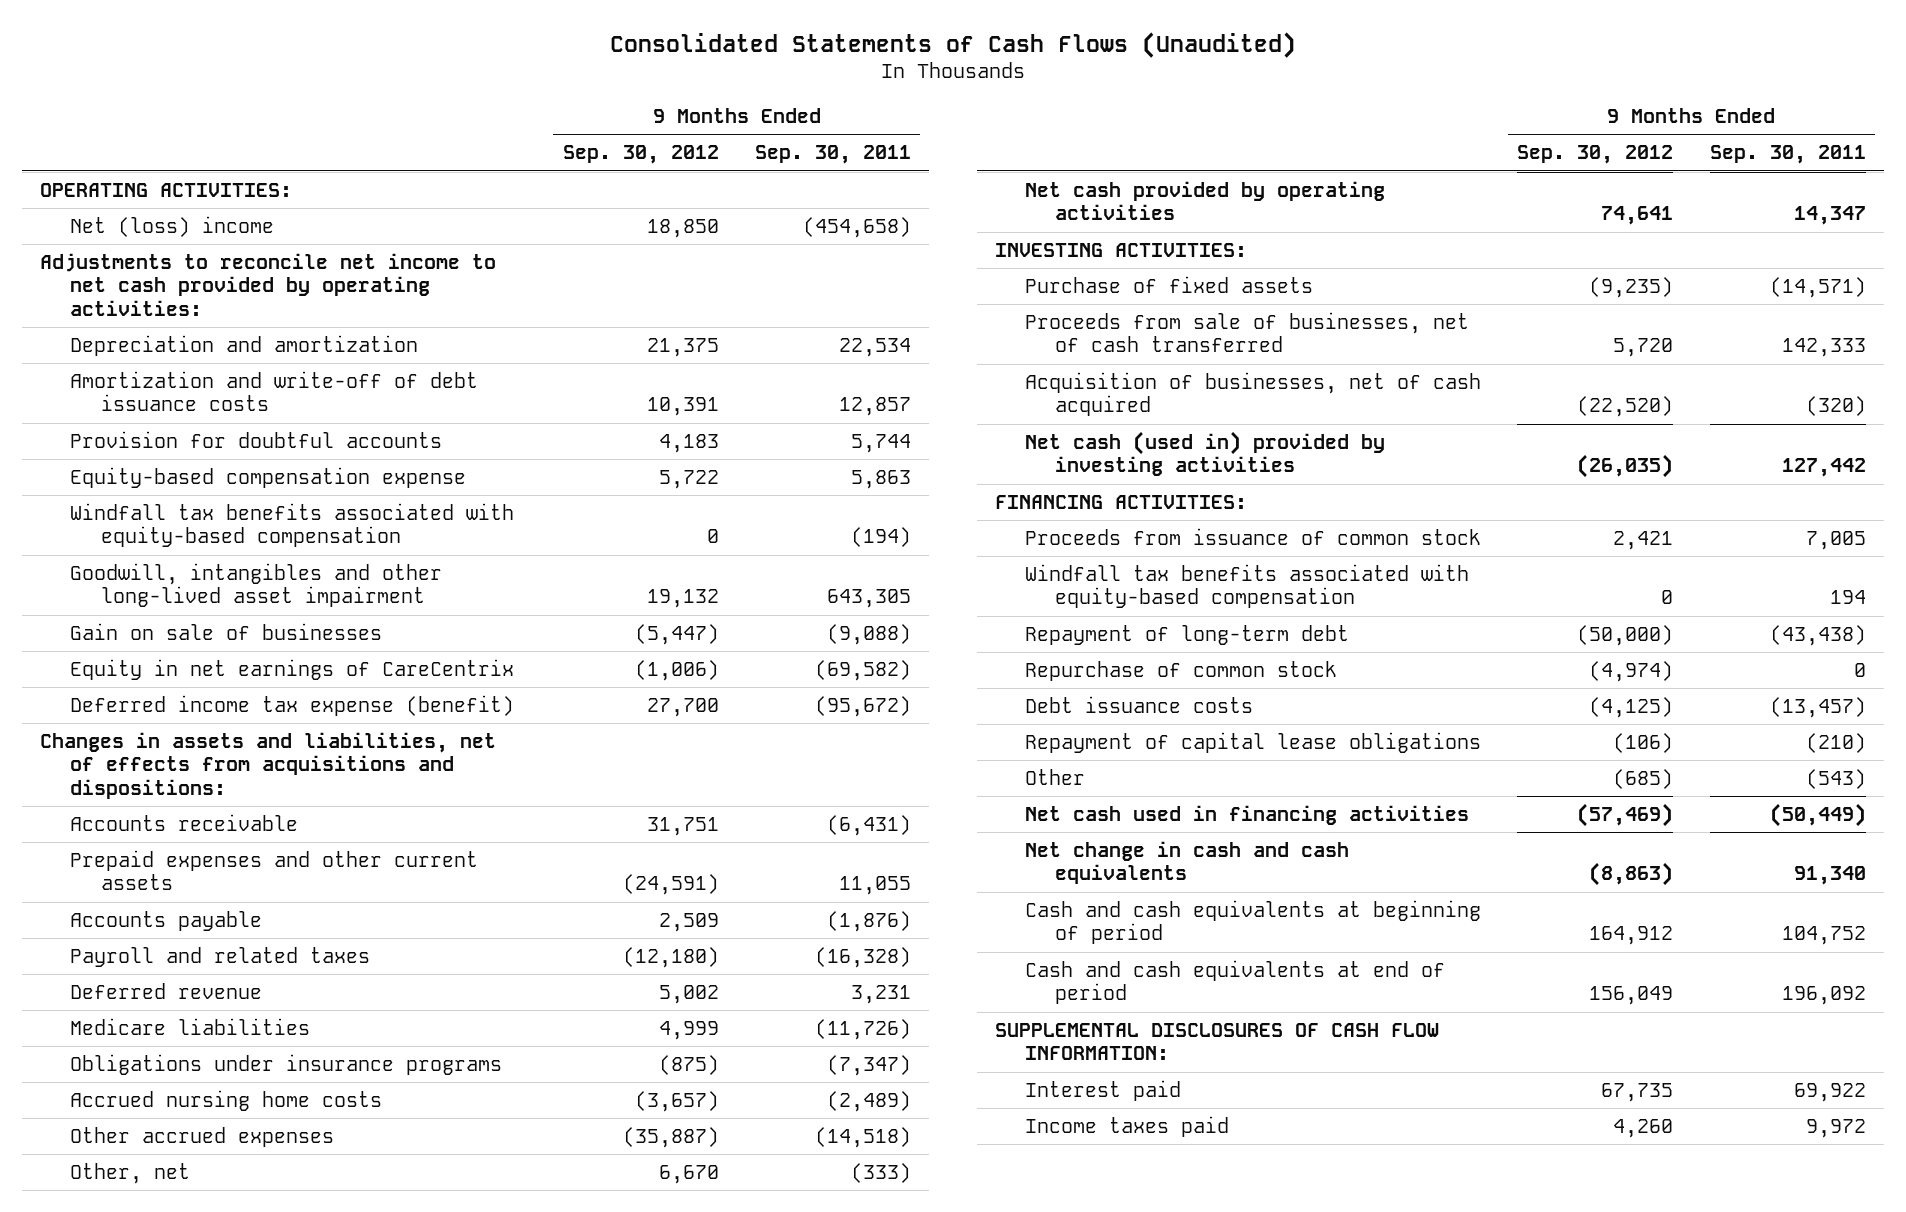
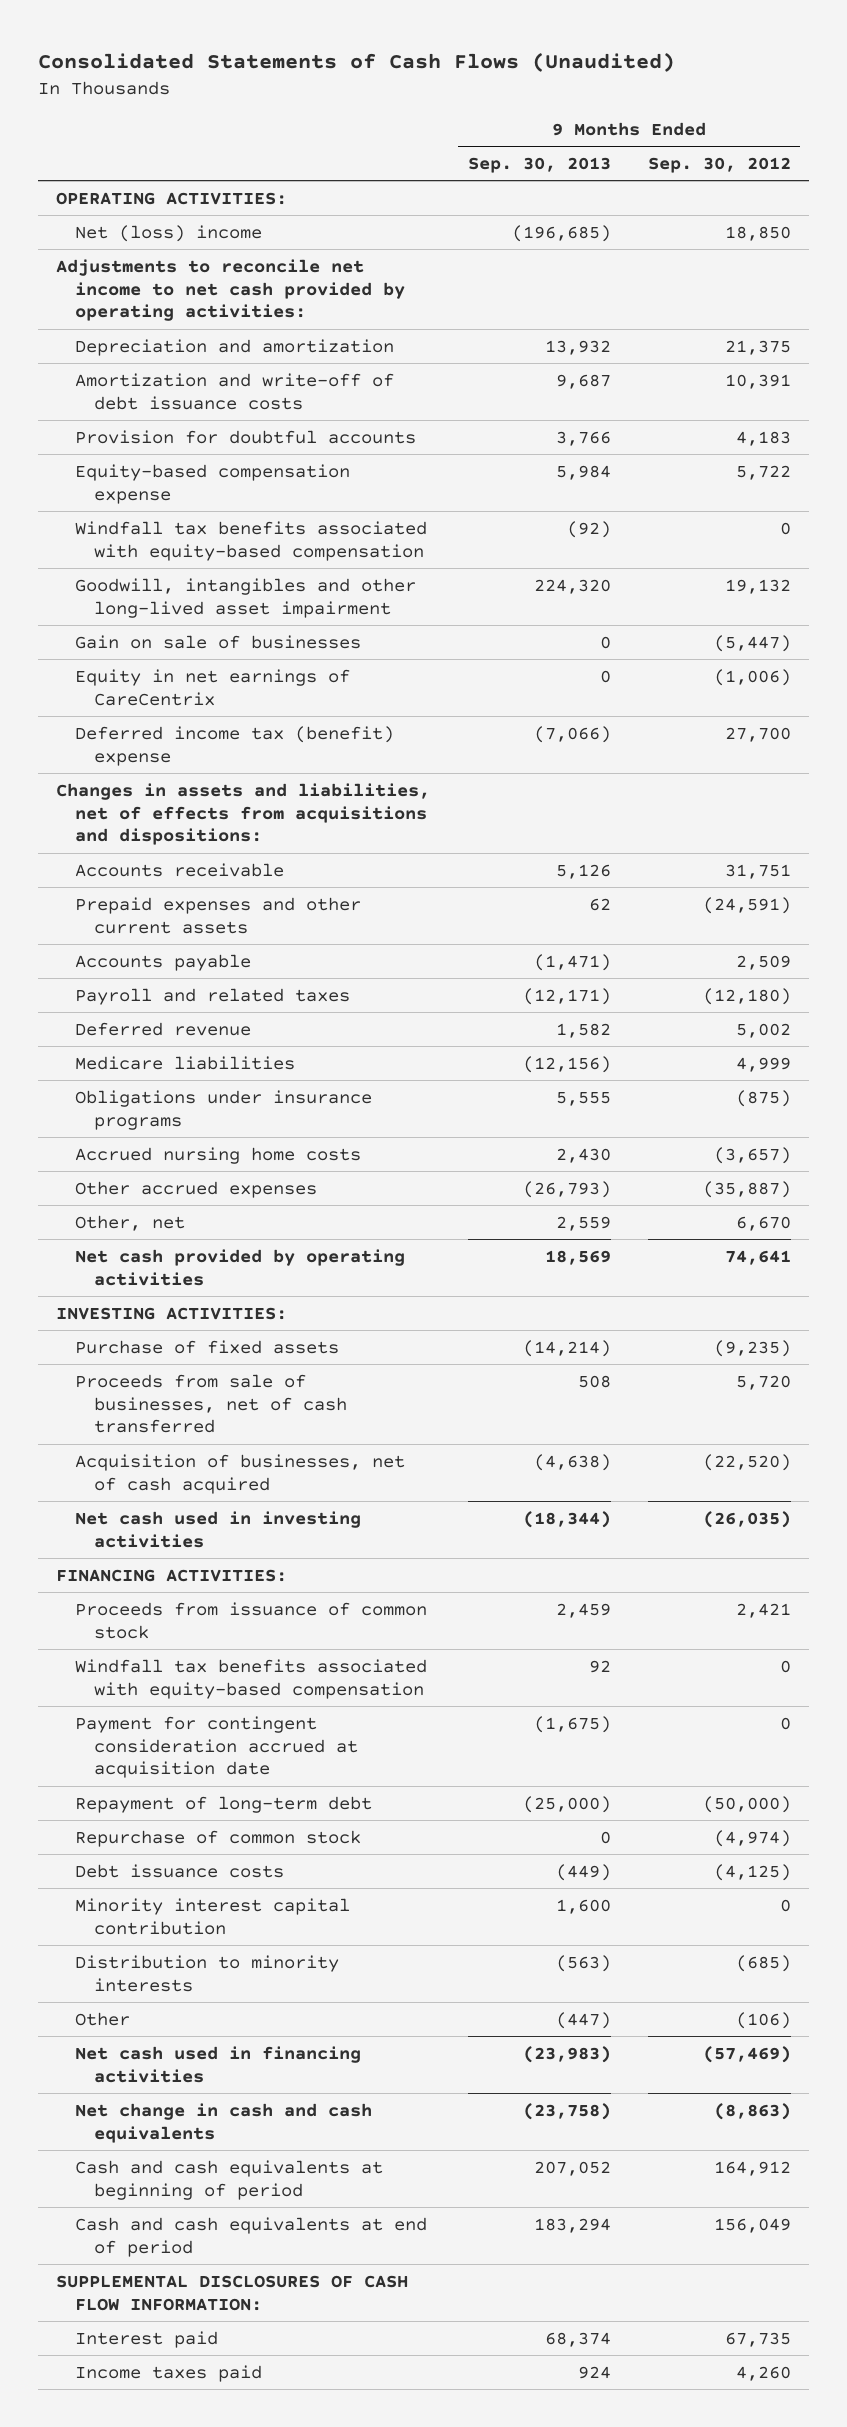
[754,145,911,165] Sep. 30, 2011 -> none
none -> [467,157,611,174] Sep. 30, 2013
[70,695,515,717] Deferred income tax expense (benefit) -> [75,725,395,766] Deferred income tax (benefit) expense
[1025,431,1386,477] Net cash (used in) provided by investing activities -> [75,1510,362,1548] Net cash used in investing activities
none -> [75,1715,358,1779] Payment for contingent consideration accrued at acquisition date
[1025,732,1482,754] Repayment of capital lease obligations -> none
none -> [75,1897,351,1935] Minority interest capital contribution
none -> [75,1954,340,1992] Distribution to minority interests
[1613,769,1674,790] (685) -> [735,2011,791,2029] (106)

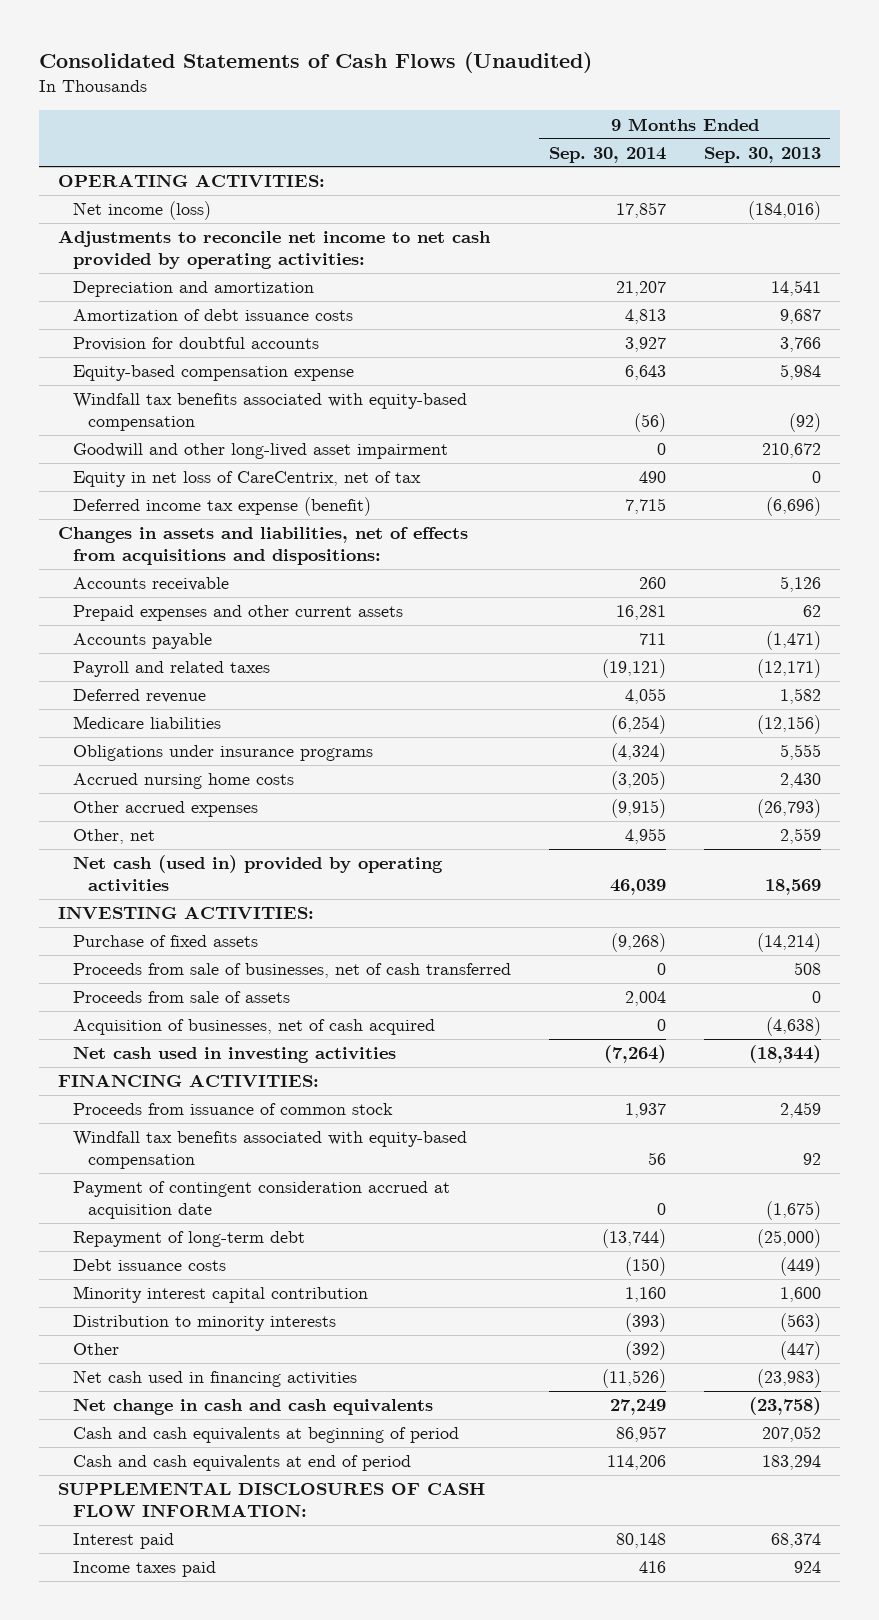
[647,157,791,174] Sep. 30, 2012 -> none
none -> [548,146,666,163] Sep. 30, 2014
[75,224,263,242] Net (loss) income -> [72,201,211,221] Net income (loss)
[511,224,611,242] (196,685) -> [747,201,821,221] (184,016)
[544,339,611,355] 13,932 -> [770,280,821,297] 14,541
[75,372,395,410] Amortization and write-off of debt issuance costs -> [72,309,353,322] Amortization of debt issuance costs
[75,634,362,649] Gain on sale of businesses -> none
[75,577,417,618] Goodwill, intangibles and other long-lived asset impairment -> [72,443,448,460] Goodwill and other long-lived asset impairment
[533,578,611,594] 224,320 -> [761,443,821,459] 210,672
[75,668,351,706] Equity in net earnings of CareCentrix -> [72,471,421,488] Equity in net loss of CareCentrix, net of tax
[75,725,395,766] Deferred income tax (benefit) expense -> [72,497,371,517] Deferred income tax expense (benefit)
[533,725,611,743] (7,066) -> [765,497,821,517] (6,696)
[75,1248,406,1286] Net cash provided by operating activities -> [72,855,443,893] Net cash (used in) provided by operating activities
none -> [72,991,290,1004] Proceeds from sale of assets
[75,1715,358,1779] Payment for contingent consideration accrued at acquisition date -> [72,1181,450,1220] Payment of contingent consideration accrued at acquisition date
[75,1829,362,1847] Repurchase of common stock -> none

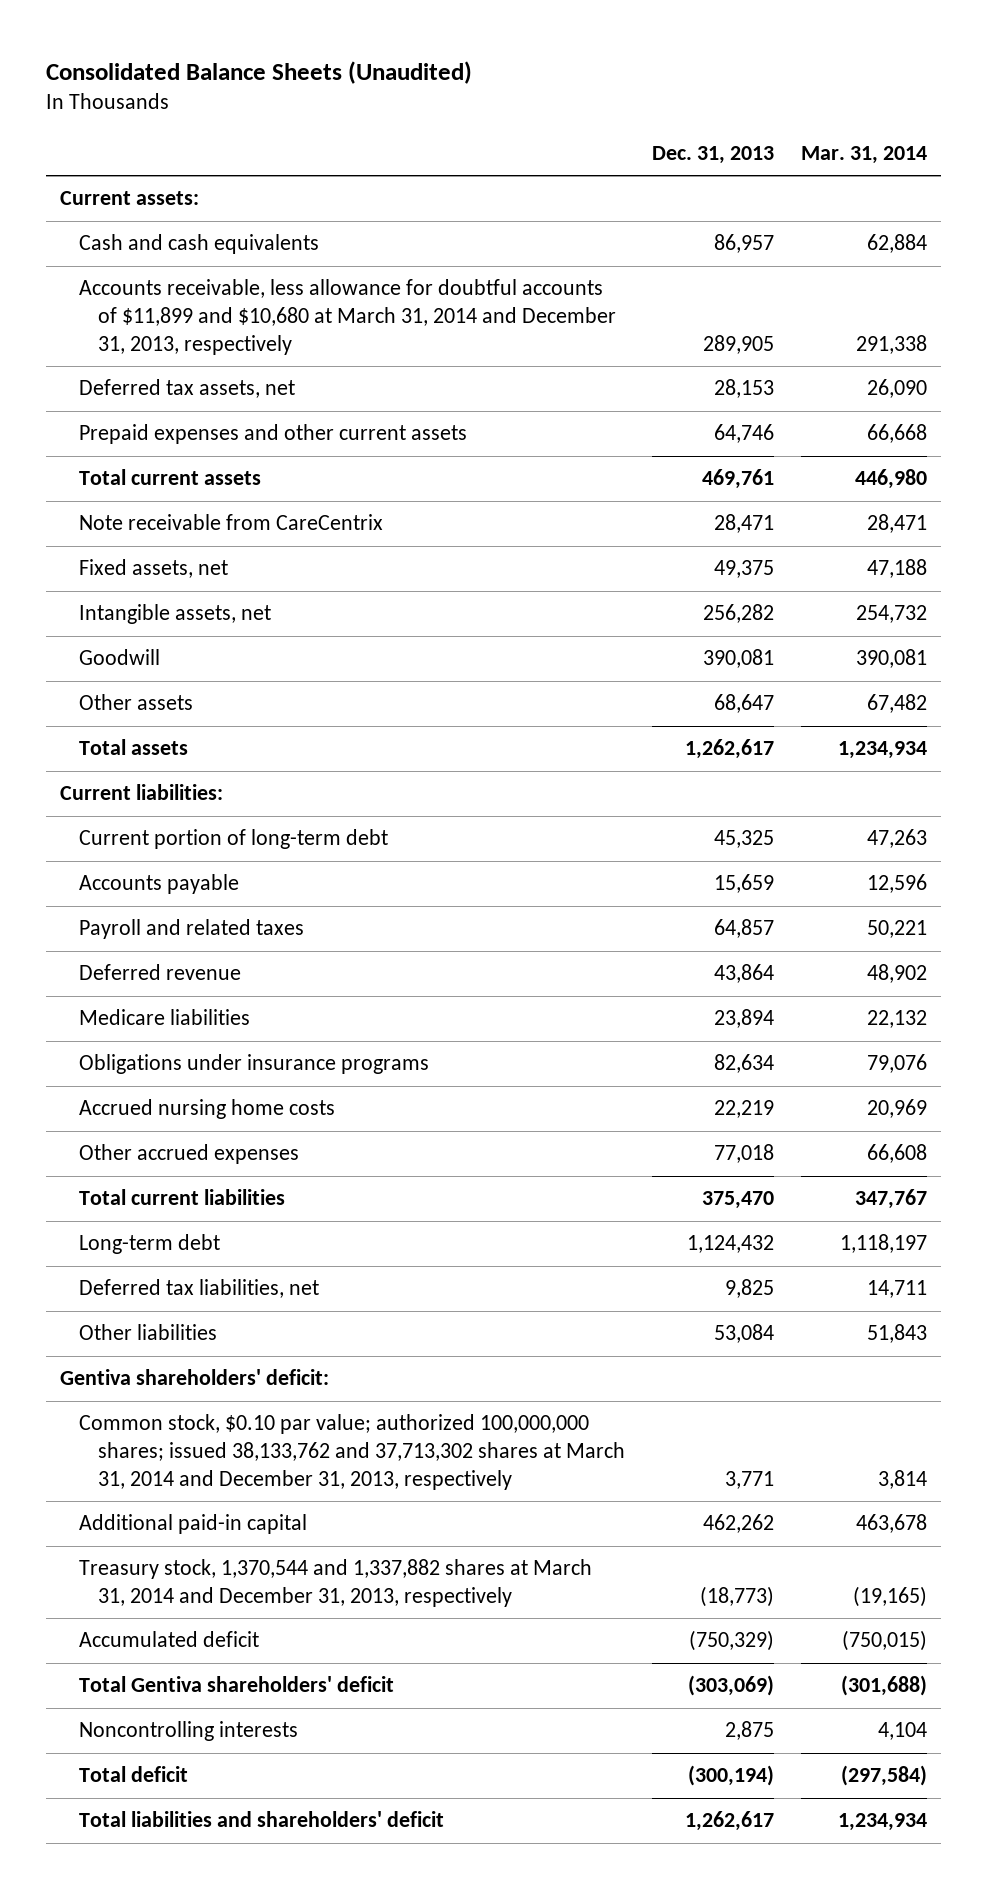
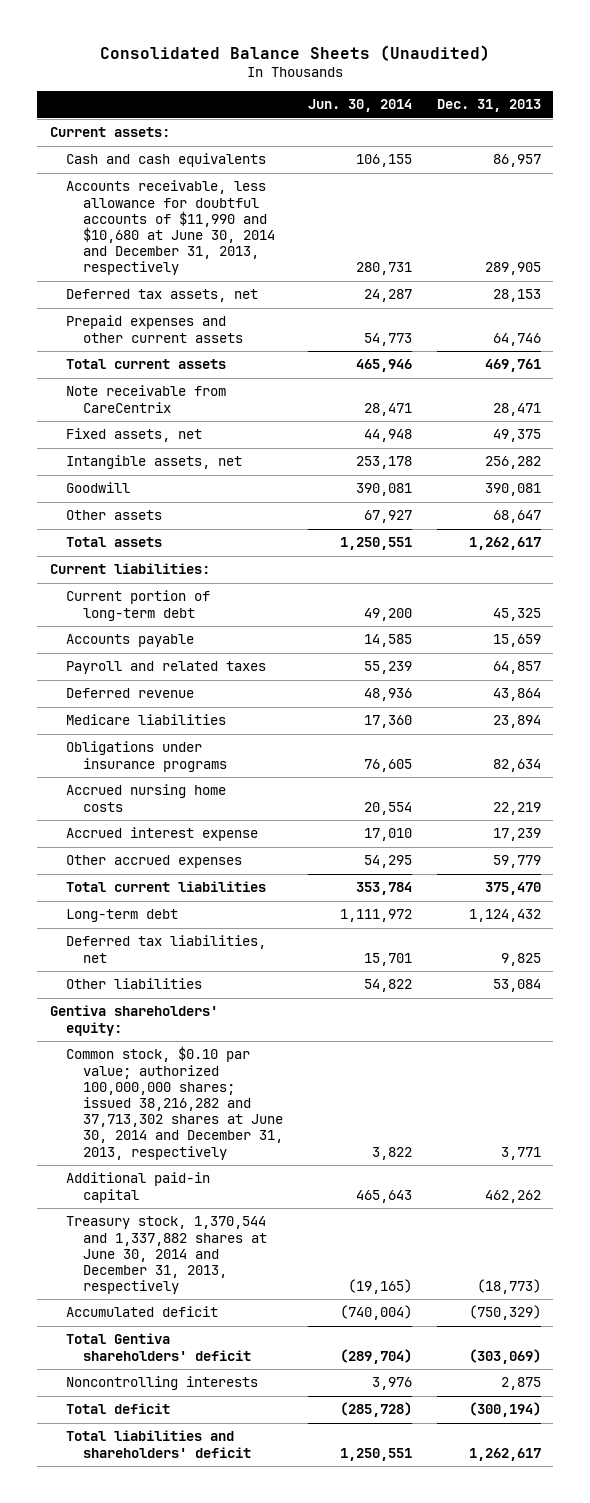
[801,145,928,164] Mar. 31, 2014 -> none
none -> [307,99,412,113] Jun. 30, 2014
[78,279,616,355] Accounts receivable, less allowance for doubtful accounts of $11,899 and $10,680 at March 31, 2014 and December 31, 2013, respectively -> [66,180,275,276] Accounts receivable, less allowance for doubtful accounts of $11,990 and $10,680 at June 30, 2014 and December 31, 2013, respectively
none -> [66,827,259,842] Accrued interest expense
[713,1144,774,1164] 77,018 -> [492,855,541,869] 59,779
[59,1369,329,1386] Gentiva shareholders' deficit: -> [49,1005,218,1036] Gentiva shareholders' equity:
[78,1414,625,1490] Common stock, $0.10 par value; authorized 100,000,000 shares; issued 38,133,762 and 37,713,302 shares at March 31, 2014 and December 31, 2013, respectively -> [66,1046,283,1160] Common stock, $0.10 par value; authorized 100,000,000 shares; issued 38,216,282 and 37,713,302 shares at June 30, 2014 and December 31, 2013, respectively
[78,1559,592,1608] Treasury stock, 1,370,544 and 1,337,882 shares at March 31, 2014 and December 31, 2013, respectively -> [66,1216,267,1295] Treasury stock, 1,370,544 and 1,337,882 shares at June 30, 2014 and December 31, 2013, respectively

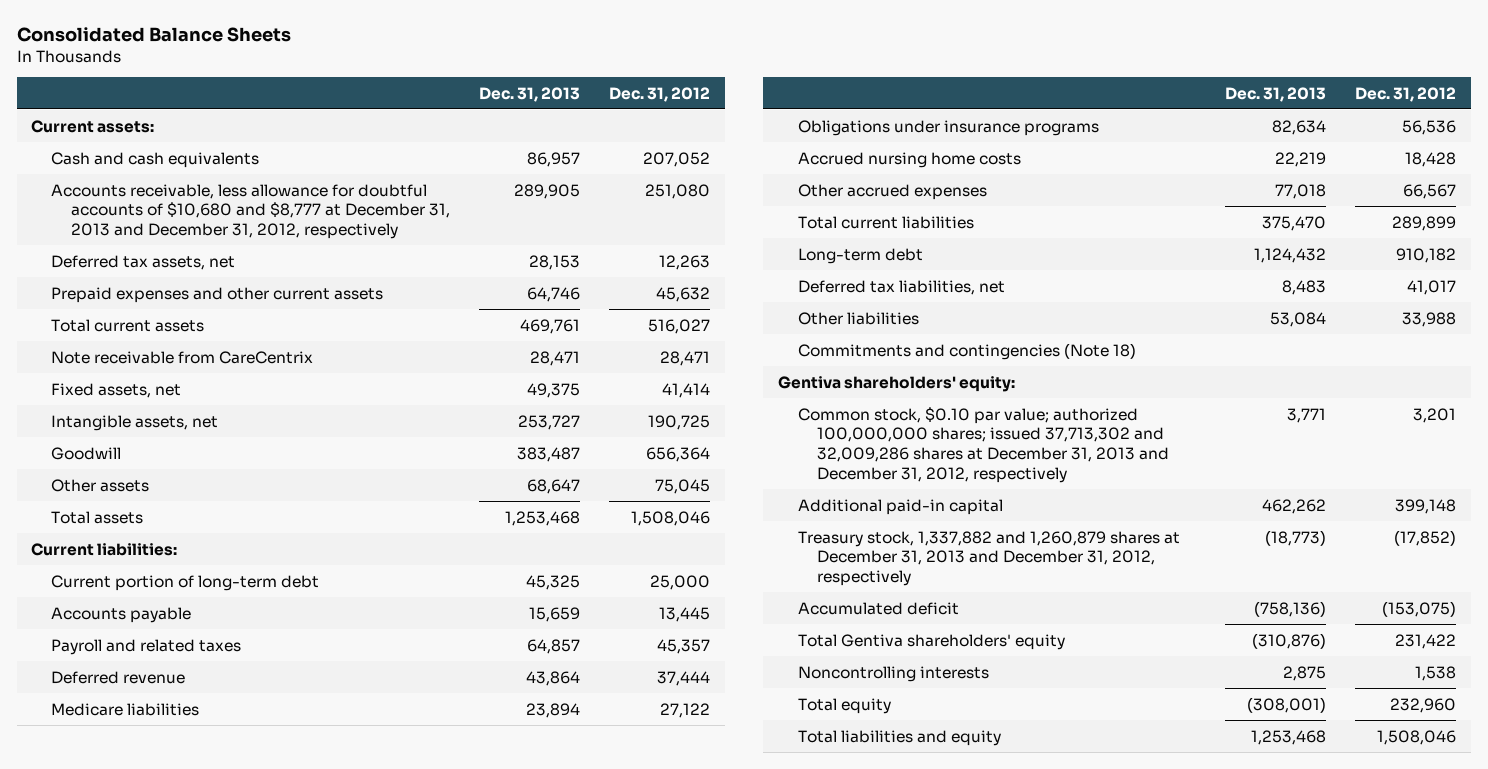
[100,44,491,61] Consolidated Balance Sheets (Unaudited) -> [16,26,291,42] Consolidated Balance Sheets
[307,99,412,113] Jun. 30, 2014 -> none
none -> [609,86,711,102] Dec. 31, 2012
[66,180,275,276] Accounts receivable, less allowance for doubtful accounts of $11,990 and $10,680 at June 30, 2014 and December 31, 2013, respectively -> [51,183,451,239] Accounts receivable, less allowance for doubtful accounts of $10,680 and $8,777 at December 31, 2013 and December 31, 2012, respectively
[484,456,541,470] 256,282 -> [518,414,581,430] 253,727
[484,483,541,497] 390,081 -> [517,446,581,462] 383,487
[468,537,541,551] 1,262,617 -> [505,510,581,526] 1,253,468
[66,827,259,842] Accrued interest expense -> none
[492,855,541,869] 59,779 -> [1275,183,1327,199] 77,018
[500,952,541,966] 9,825 -> [1282,279,1327,295] 8,483
none -> [797,342,1136,360] Commitments and contingencies (Note 18)
[66,1046,283,1160] Common stock, $0.10 par value; authorized 100,000,000 shares; issued 38,216,282 and 37,713,302 shares at June 30, 2014 and December 31, 2013, respectively -> [797,406,1170,483] Common stock, $0.10 par value; authorized 100,000,000 shares; issued 37,713,302 and 32,009,286 shares at December 31, 2013 and December 31, 2012, respectively
[66,1216,267,1295] Treasury stock, 1,370,544 and 1,337,882 shares at June 30, 2014 and December 31, 2013, respectively -> [797,530,1180,586] Treasury stock, 1,337,882 and 1,260,879 shares at December 31, 2013 and December 31, 2012, respectively
[468,1305,541,1321] (750,329) -> [1254,600,1327,617] (758,136)
[66,1333,251,1361] Total Gentiva shareholders' deficit -> [797,633,1065,650] Total Gentiva shareholders' equity
[468,1348,541,1364] (303,069) -> [1252,632,1327,649] (310,876)
[66,1403,171,1415] Total deficit -> [797,697,891,714] Total equity
[468,1402,541,1418] (300,194) -> [1247,696,1327,713] (308,001)
[66,1430,251,1458] Total liabilities and shareholders' deficit -> [797,729,1001,746] Total liabilities and equity
[468,1447,541,1461] 1,262,617 -> [1251,729,1327,745] 1,253,468

